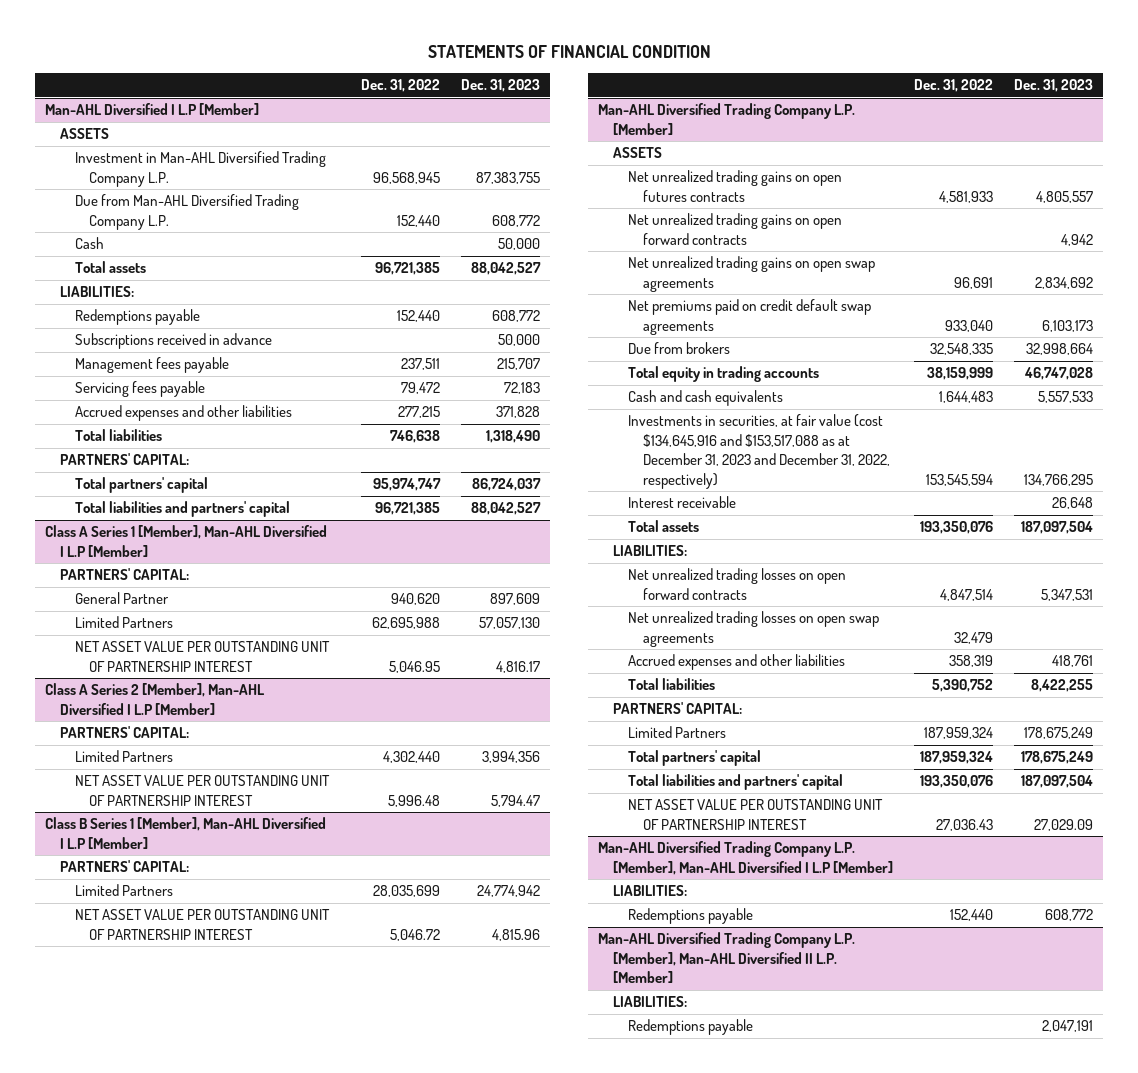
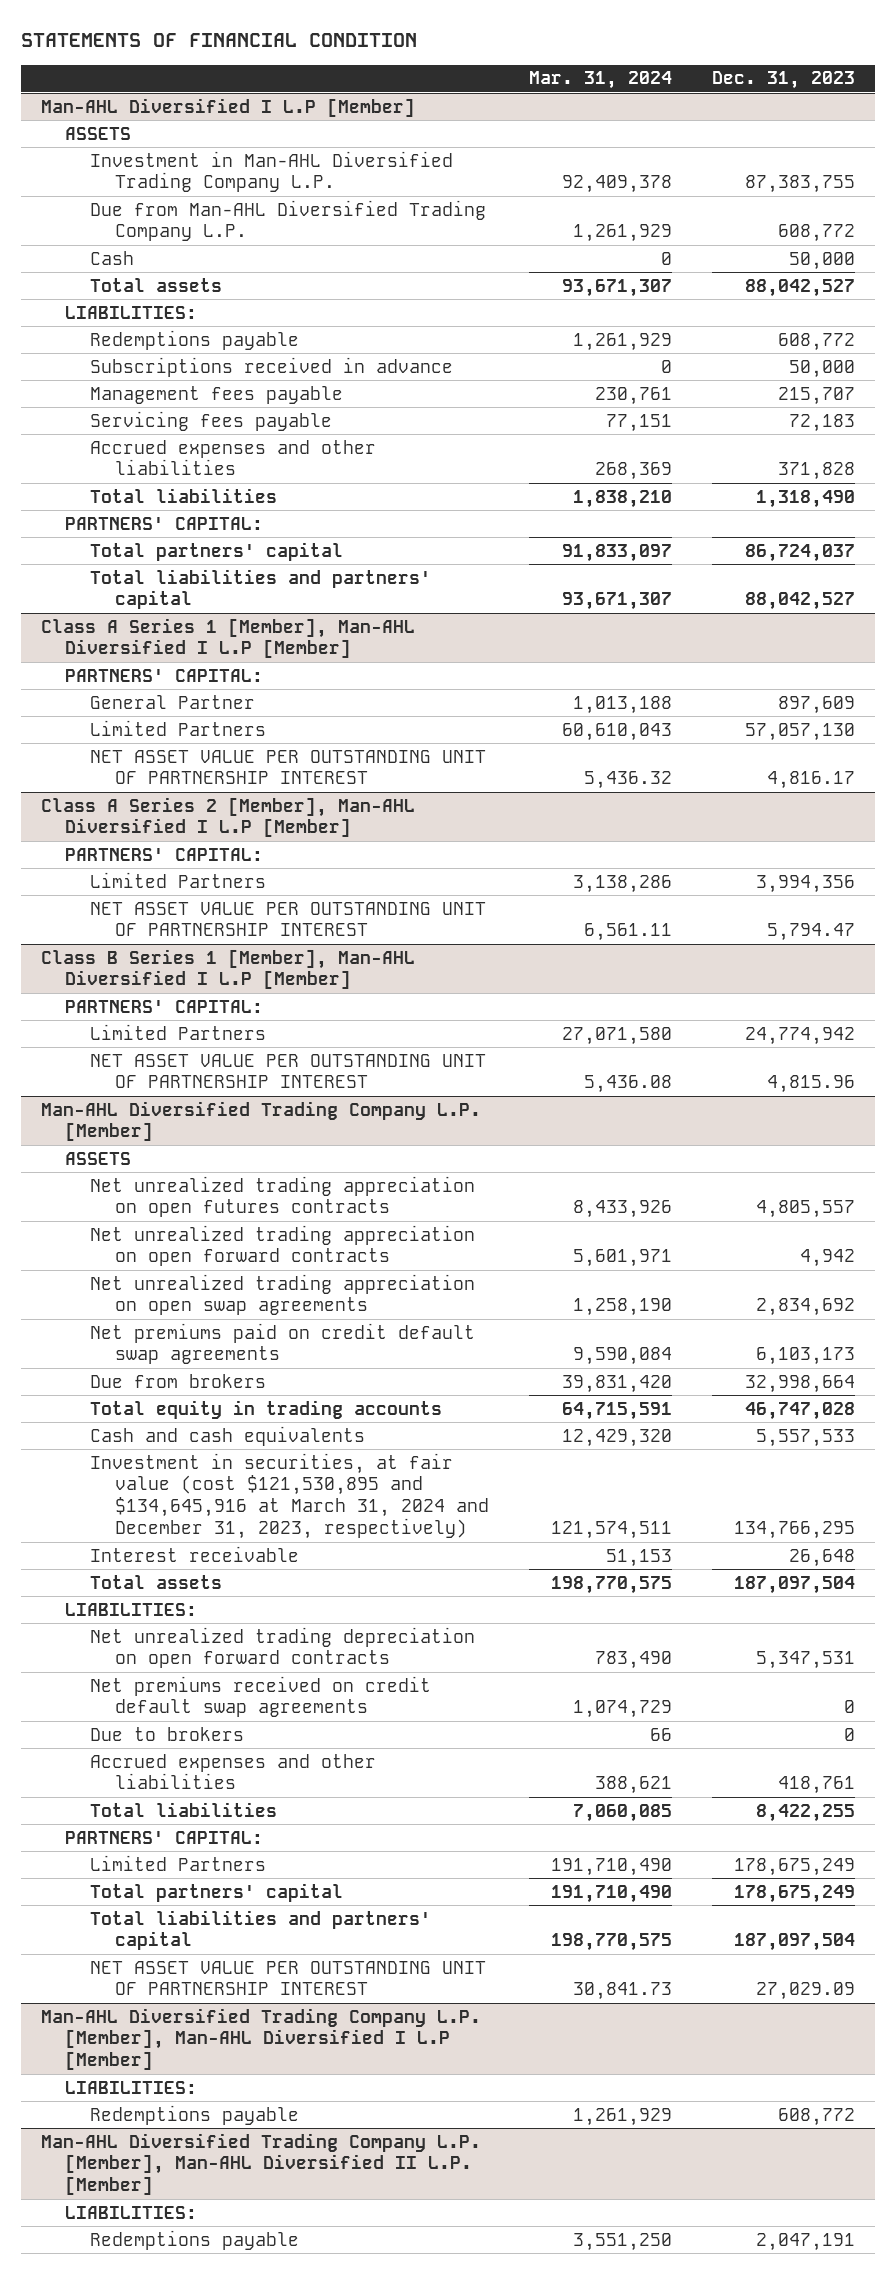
[360,79,440,93] Dec. 31, 2022 -> none
none -> [529,71,673,90] Mar. 31, 2024
[627,170,842,202] Net unrealized trading gains on open futures contracts -> [90,1175,476,1218] Net unrealized trading appreciation on open futures contracts
[627,213,842,245] Net unrealized trading gains on open forward contracts -> [90,1224,476,1267] Net unrealized trading appreciation on open forward contracts
[627,256,875,292] Net unrealized trading gains on open swap agreements -> [90,1273,476,1316] Net unrealized trading appreciation on open swap agreements
[627,414,890,489] Investments in securities, at fair value (cost $134,645,916 and $153,517,088 as at December 31, 2023 and December 31, 2022, respectively) -> [90,1452,490,1540] Investment in securities, at fair value (cost $121,530,895 and $134,645,916 at March 31, 2024 and December 31, 2023, respectively)
[627,611,879,647] Net unrealized trading losses on open swap agreements -> none
[627,568,846,600] Net unrealized trading losses on open forward contracts -> [90,1626,476,1669] Net unrealized trading depreciation on open forward contracts
none -> [90,1675,432,1718] Net premiums received on credit default swap agreements
none -> [90,1726,245,1741] Due to brokers

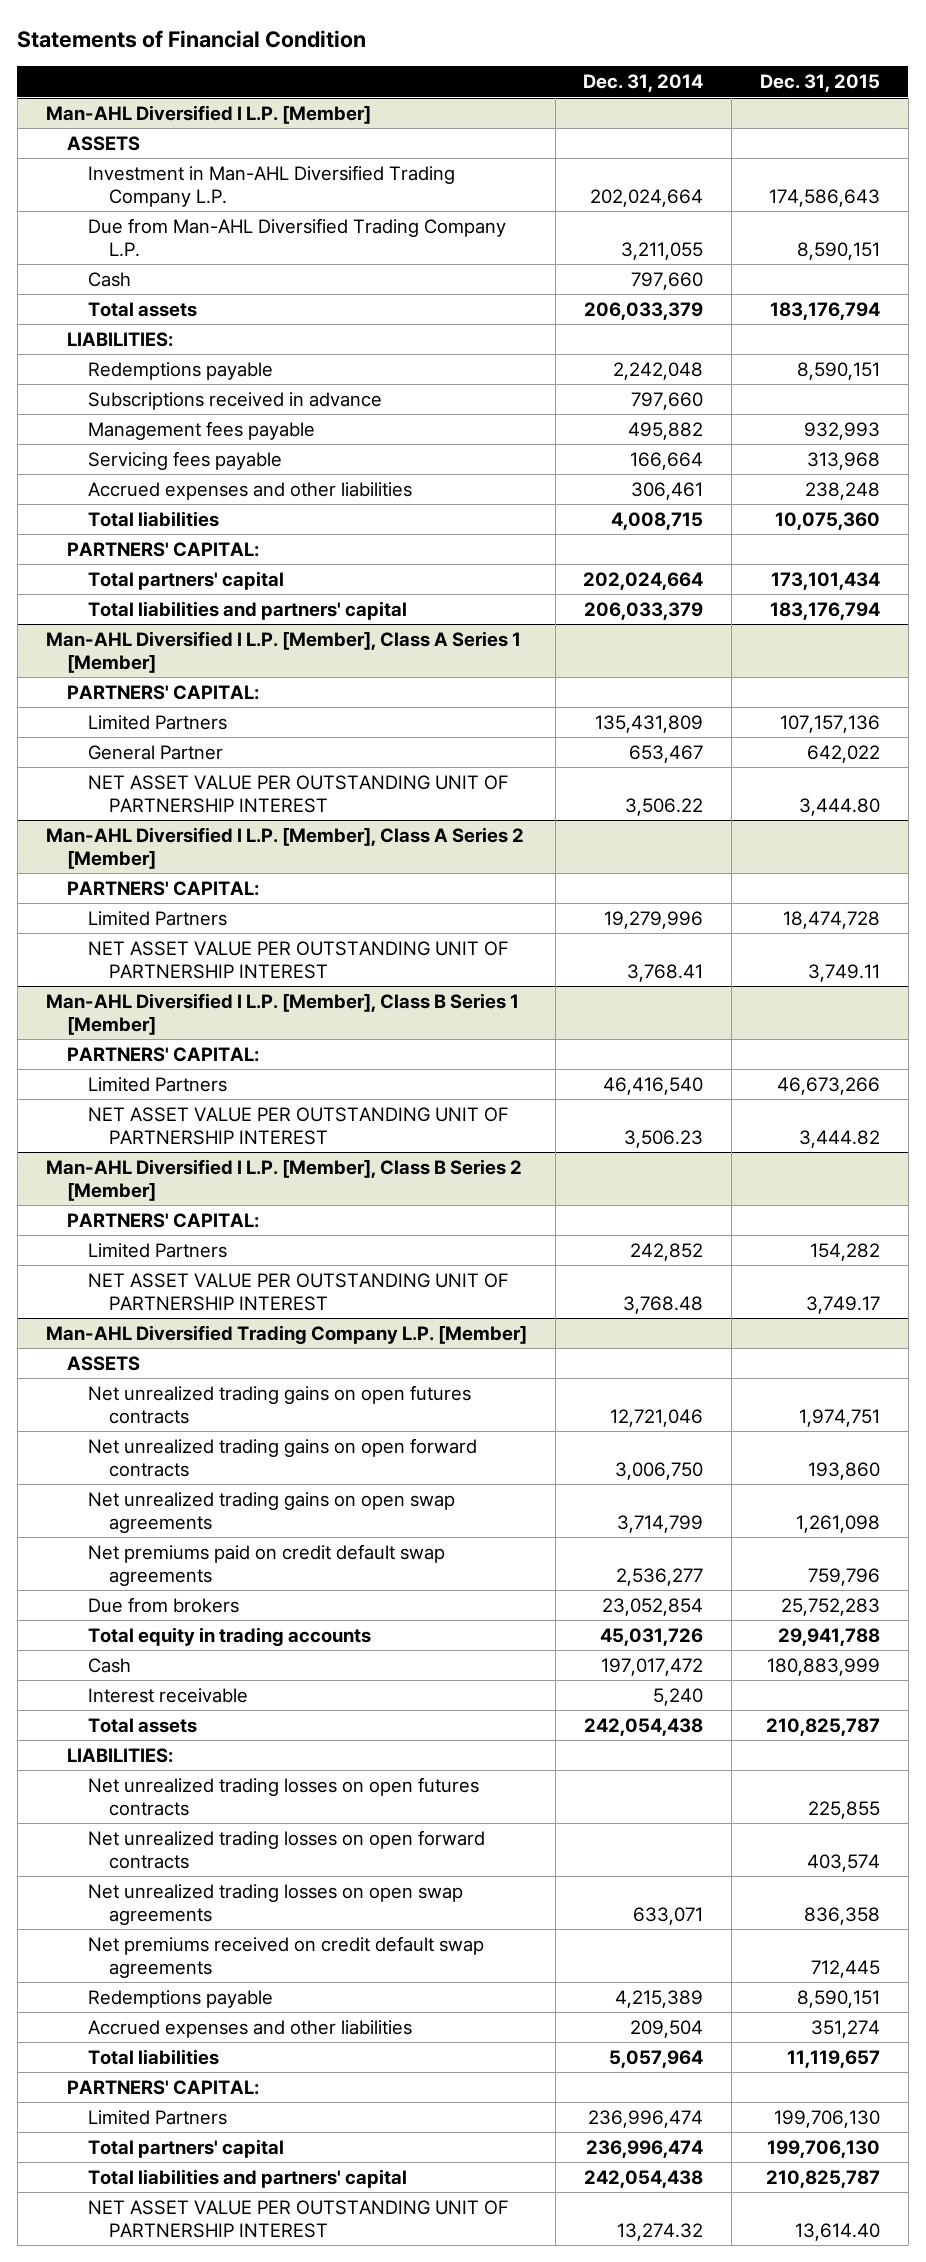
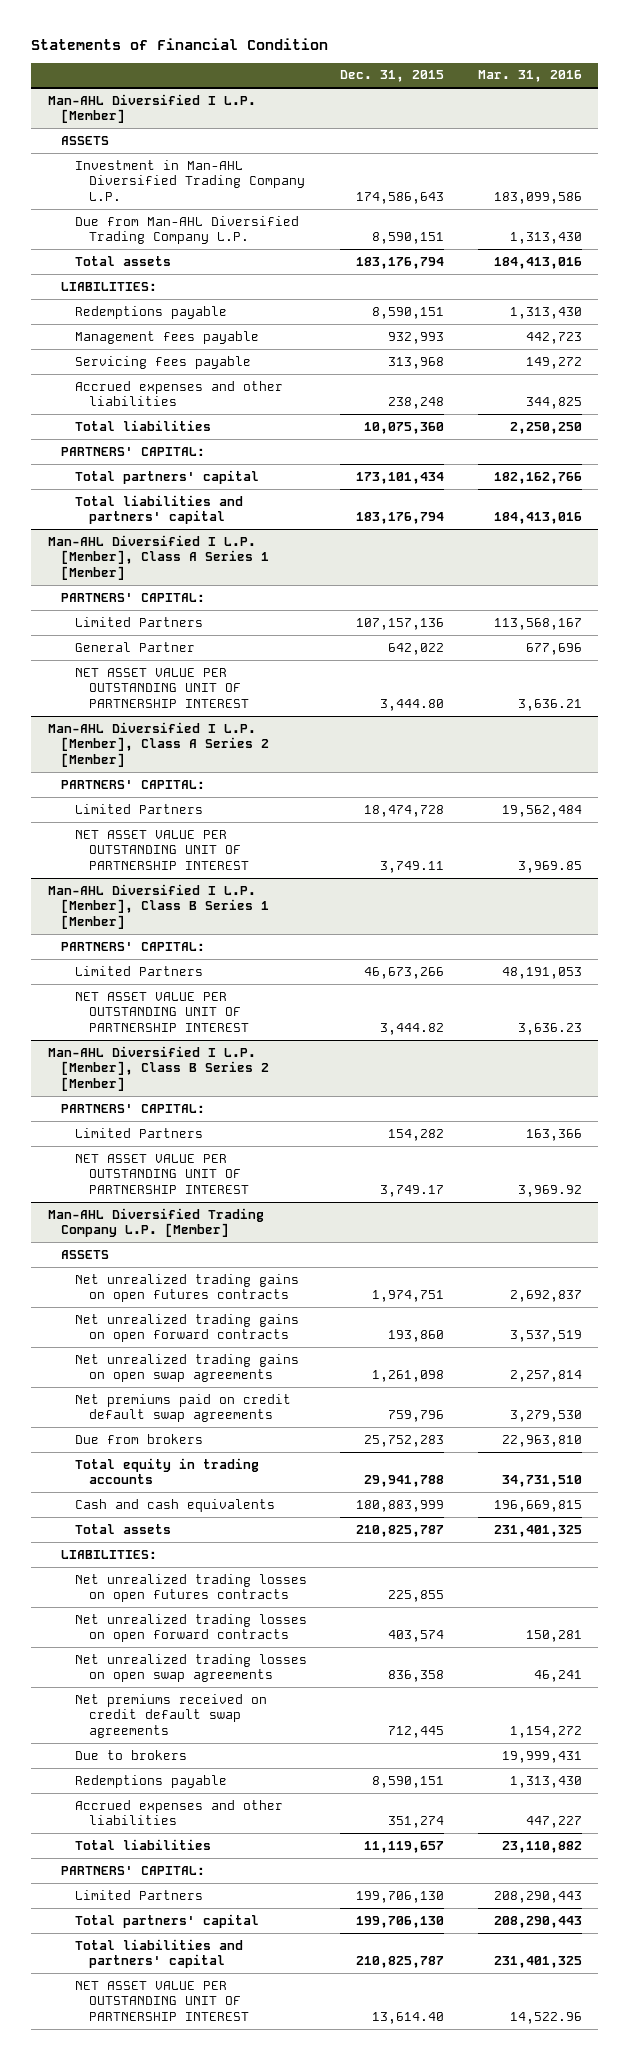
[583,74,704,93] Dec. 31, 2014 -> none
none -> [477,70,582,83] Mar. 31, 2016
[88,271,132,287] Cash -> none
[88,391,383,410] Subscriptions received in advance -> none
[88,1687,249,1703] Interest receivable -> none
[88,1657,132,1673] Cash -> [75,1498,276,1512] Cash and cash equivalents
none -> [75,1749,188,1760] Due to brokers

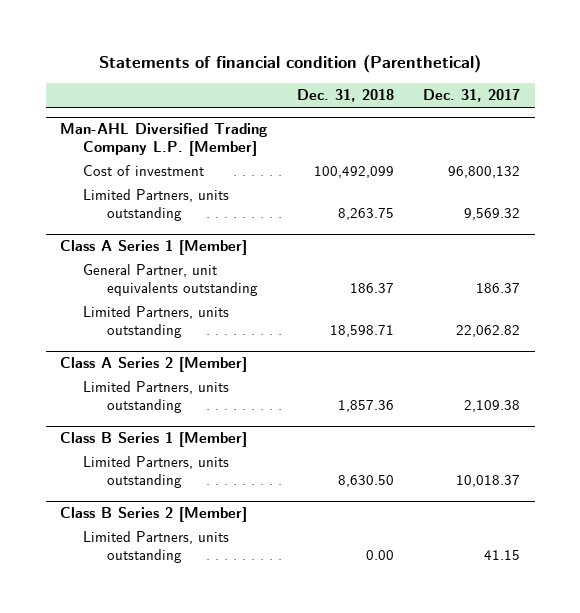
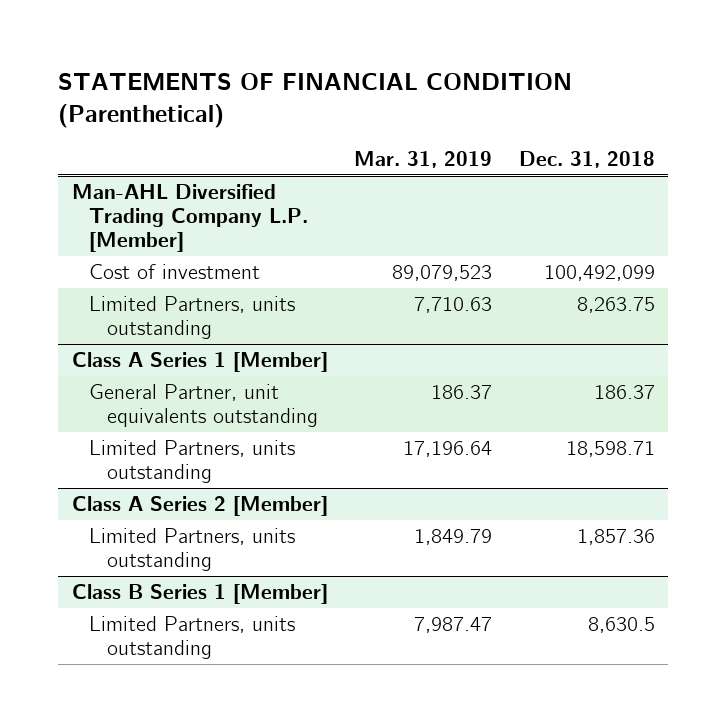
[99,55,482,74] Statements of financial condition (Parenthetical) -> [58,73,573,129] STATEMENTS OF FINANCIAL CONDITION (Parenthetical)
[422,89,520,103] Dec. 31, 2017 -> none
none -> [354,150,493,168] Mar. 31, 2019
[60,507,248,523] Class B Series 2 [Member] -> none
[83,531,230,564] Limited Partners, units outstanding -> none
[337,475,394,488] 8,630.50 -> [587,617,655,634] 8,630.5

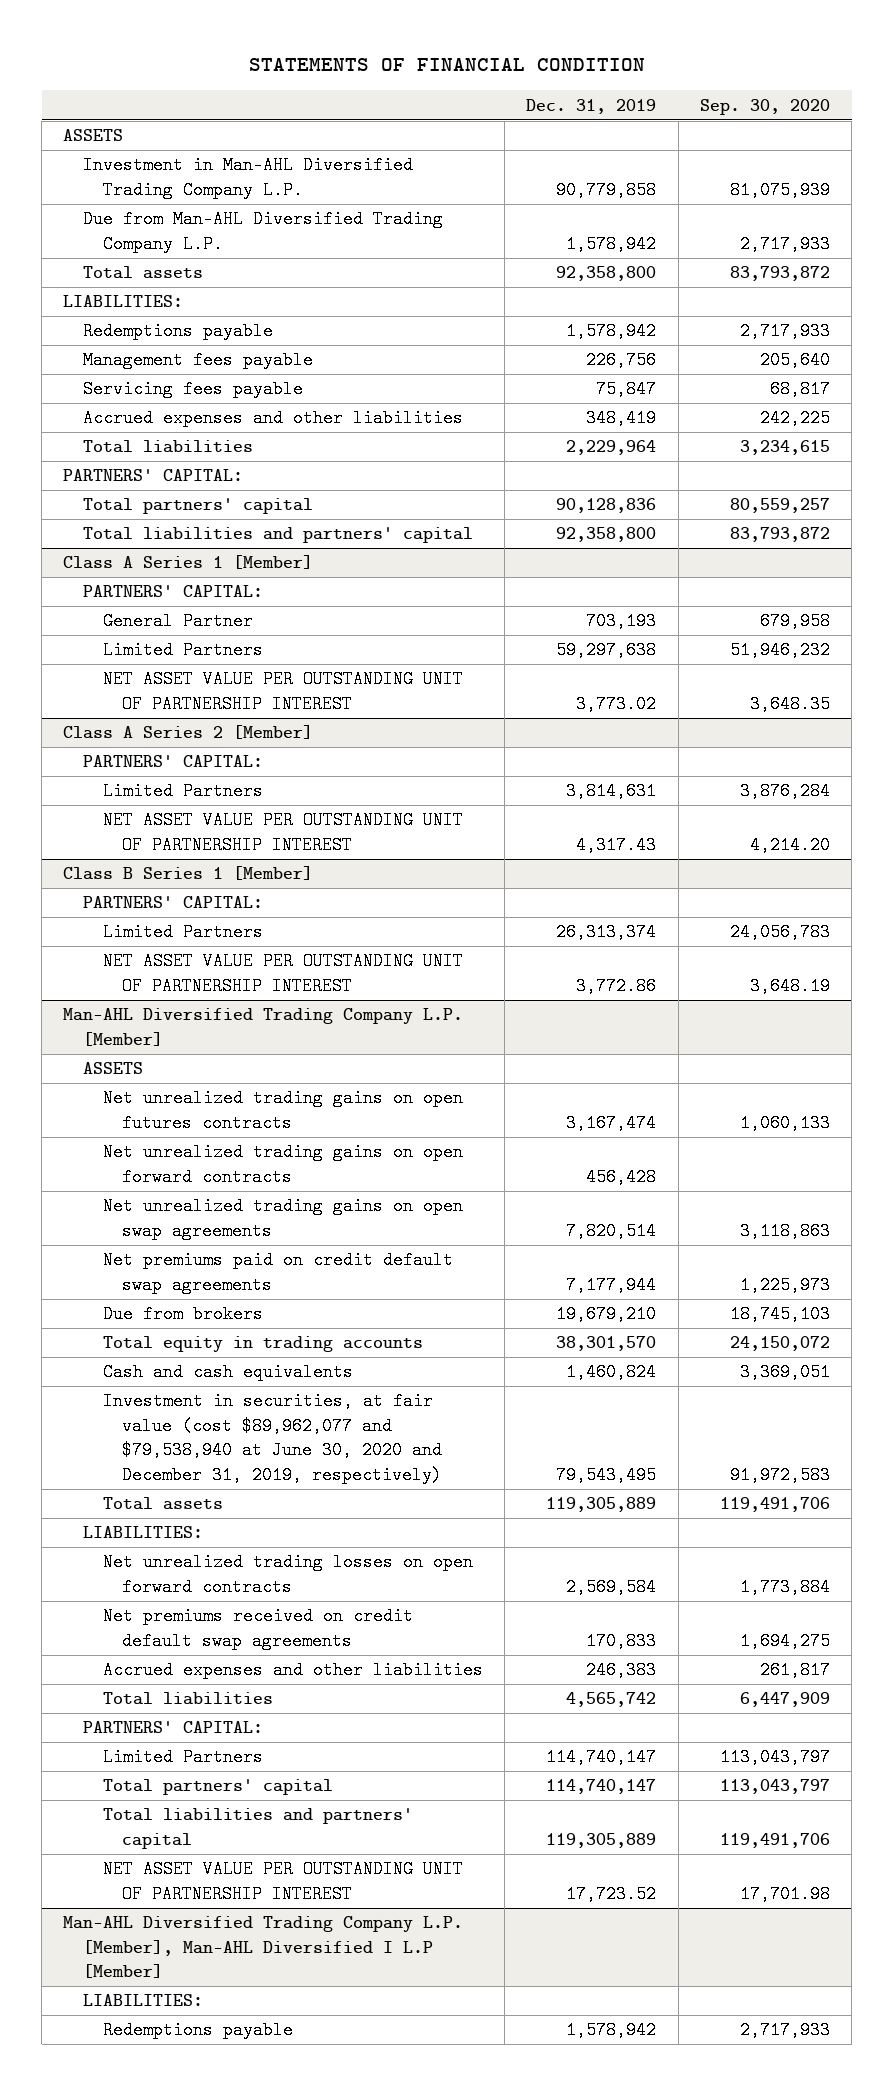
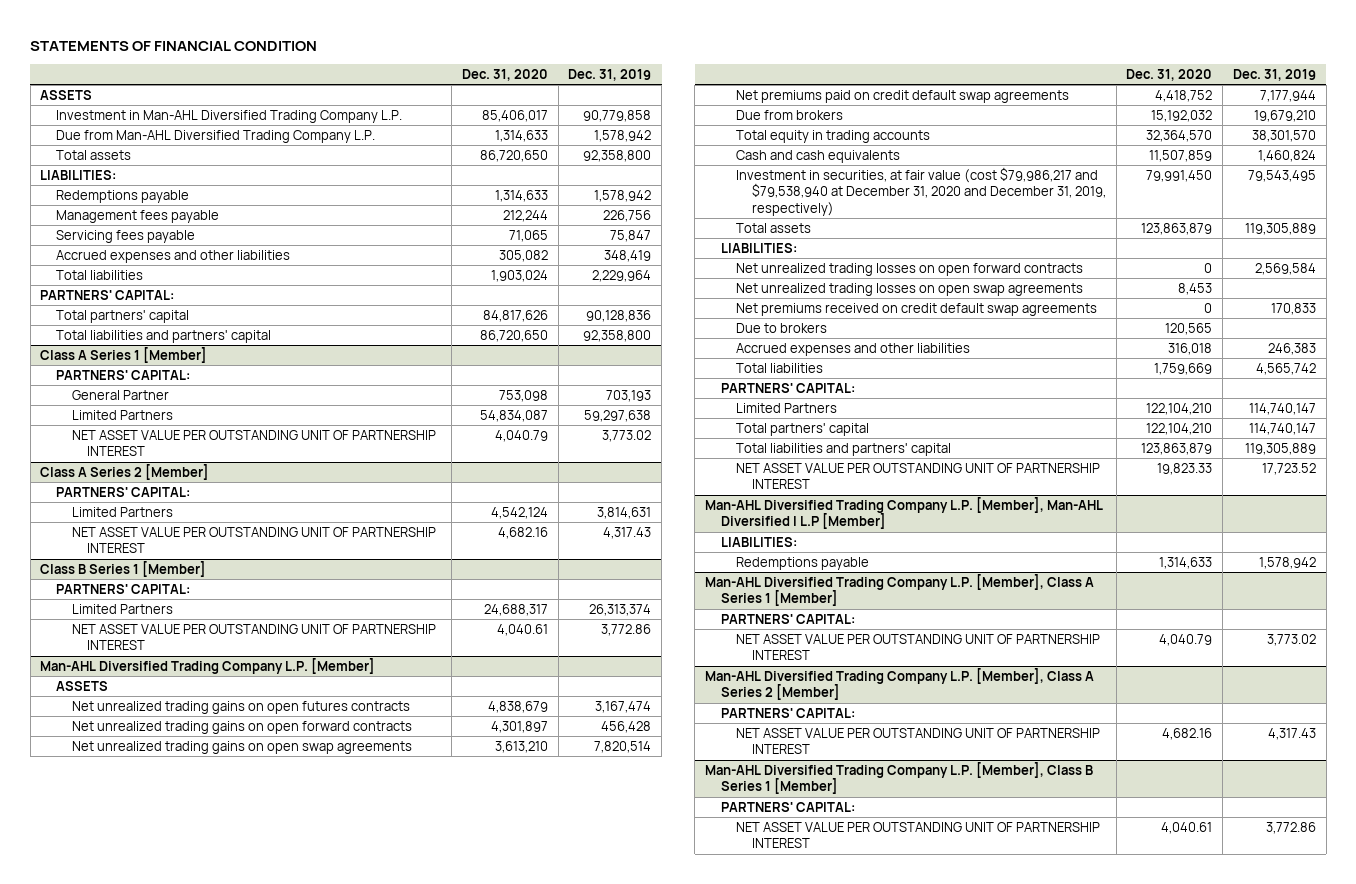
[699,98,830,115] Sep. 30, 2020 -> none
none -> [461,68,548,81] Dec. 31, 2020
[102,1392,443,1484] Investment in securities, at fair value (cost $89,962,077 and $79,538,940 at June 30, 2020 and December 31, 2019, respectively) -> [736,167,1106,216] Investment in securities, at fair value (cost $79,986,217 and $79,538,940 at December 31, 2020 and December 31, 2019, respectively)
none -> [736,283,1084,297] Net unrealized trading losses on open swap agreements
none -> [736,323,828,334] Due to brokers
none -> [704,574,1094,607] Man-AHL Diversified Trading Company L.P. [Member], Class A Series 1 [Member]
none -> [720,614,855,625] PARTNERS' CAPITAL:
none -> [736,634,1101,661] NET ASSET VALUE PER OUTSTANDING UNIT OF PARTNERSHIP INTEREST
none -> [704,668,1094,701] Man-AHL Diversified Trading Company L.P. [Member], Class A Series 2 [Member]
none -> [720,708,855,719] PARTNERS' CAPITAL:
none -> [736,728,1101,755] NET ASSET VALUE PER OUTSTANDING UNIT OF PARTNERSHIP INTEREST
none -> [704,762,1093,795] Man-AHL Diversified Trading Company L.P. [Member], Class B Series 1 [Member]
none -> [720,802,855,813] PARTNERS' CAPITAL:
none -> [736,822,1101,849] NET ASSET VALUE PER OUTSTANDING UNIT OF PARTNERSHIP INTEREST

